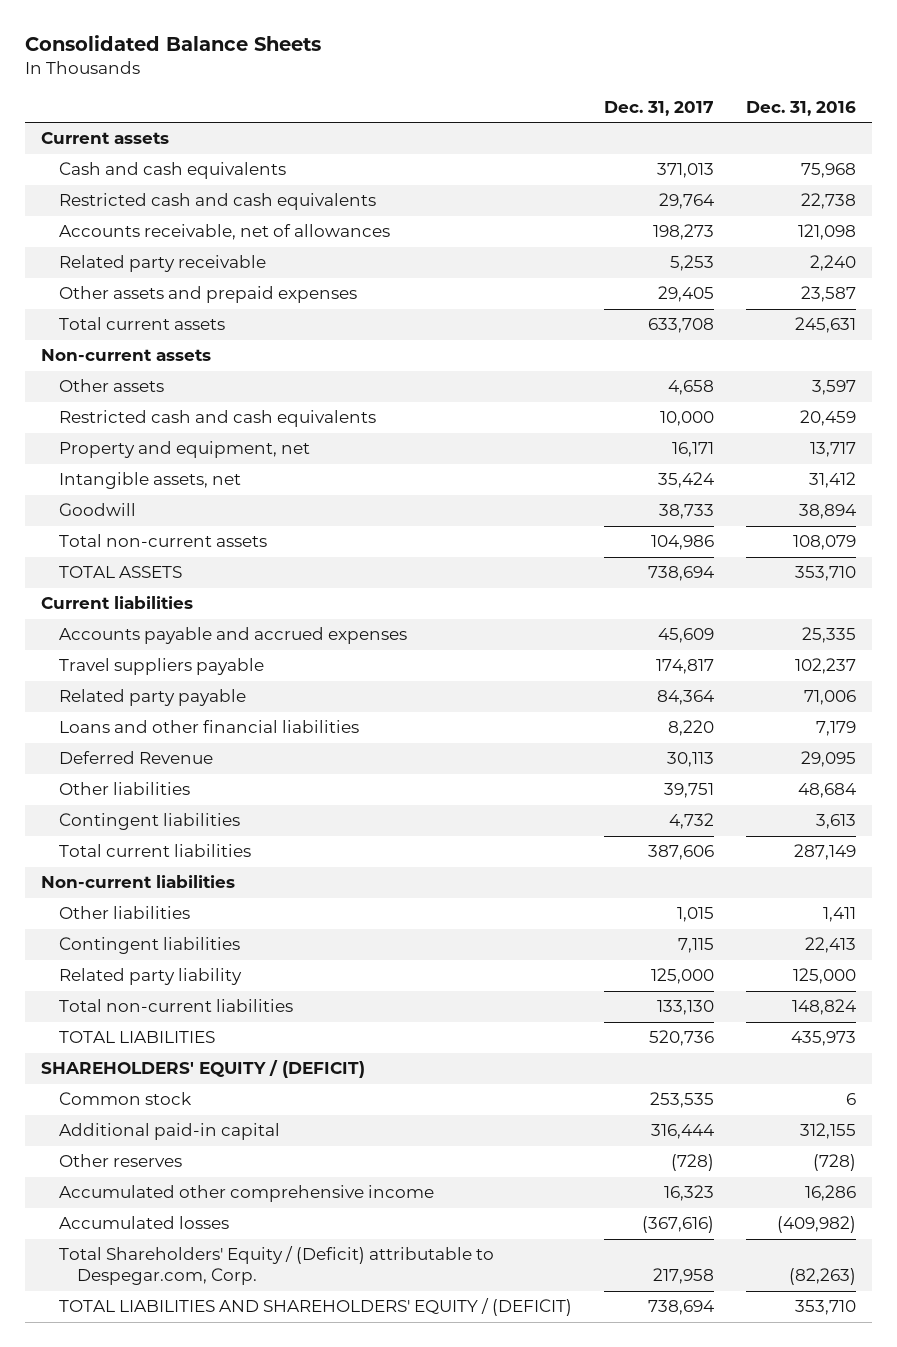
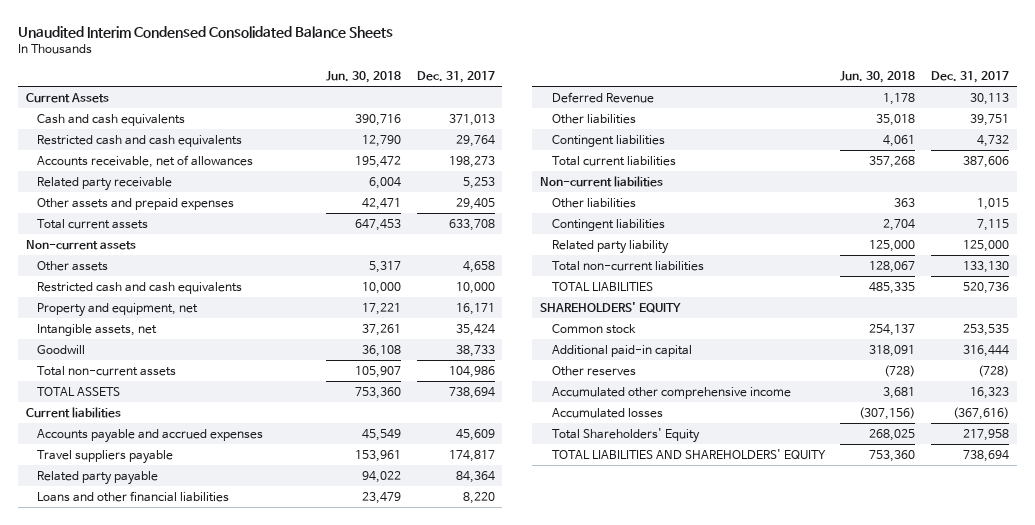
[25,35,322,52] Consolidated Balance Sheets -> [18,26,394,39] Unaudited Interim Condensed Consolidated Balance Sheets
[746,100,857,116] Dec. 31, 2016 -> none
none -> [326,71,402,84] Jun. 30, 2018
[41,132,170,145] Current assets -> [26,92,110,103] Current Assets
[41,1060,366,1079] SHAREHOLDERS' EQUITY / (DEFICIT) -> [540,301,682,313] SHAREHOLDERS' EQUITY
[59,1246,495,1286] Total Shareholders' Equity / (Deficit) attributable to Despegar.com, Corp. -> [551,427,700,443] Total Shareholders' Equity
[59,1298,573,1317] TOTAL LIABILITIES AND SHAREHOLDERS' EQUITY / (DEFICIT) -> [551,448,826,459] TOTAL LIABILITIES AND SHAREHOLDERS' EQUITY

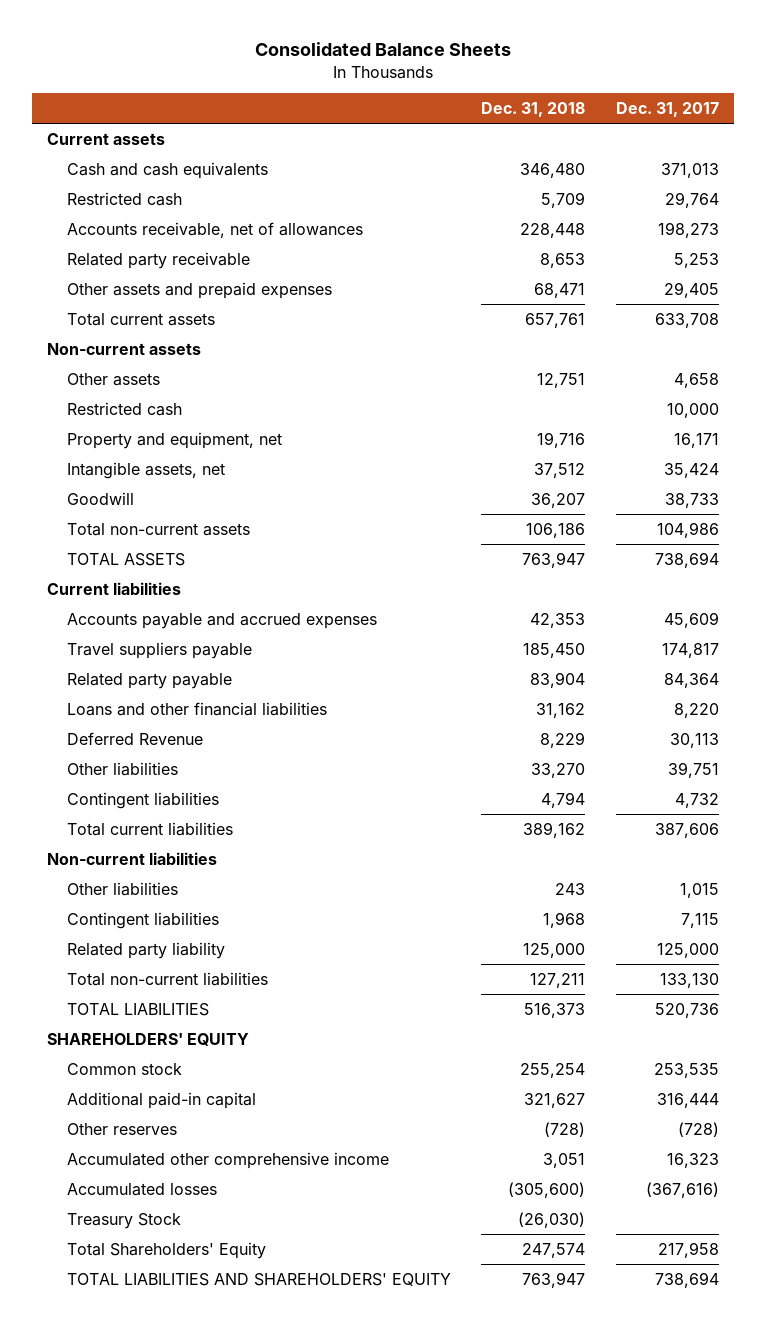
[18,26,394,39] Unaudited Interim Condensed Consolidated Balance Sheets -> [255,42,512,57] Consolidated Balance Sheets
[326,71,402,84] Jun. 30, 2018 -> none
none -> [481,102,586,118] Dec. 31, 2018
[26,92,110,103] Current Assets -> [47,132,166,145] Current assets
[37,134,243,147] Restricted cash and cash equivalents -> [66,191,182,206] Restricted cash
[37,281,243,294] Restricted cash and cash equivalents -> [66,401,182,416] Restricted cash
none -> [66,1212,181,1229] Treasury Stock

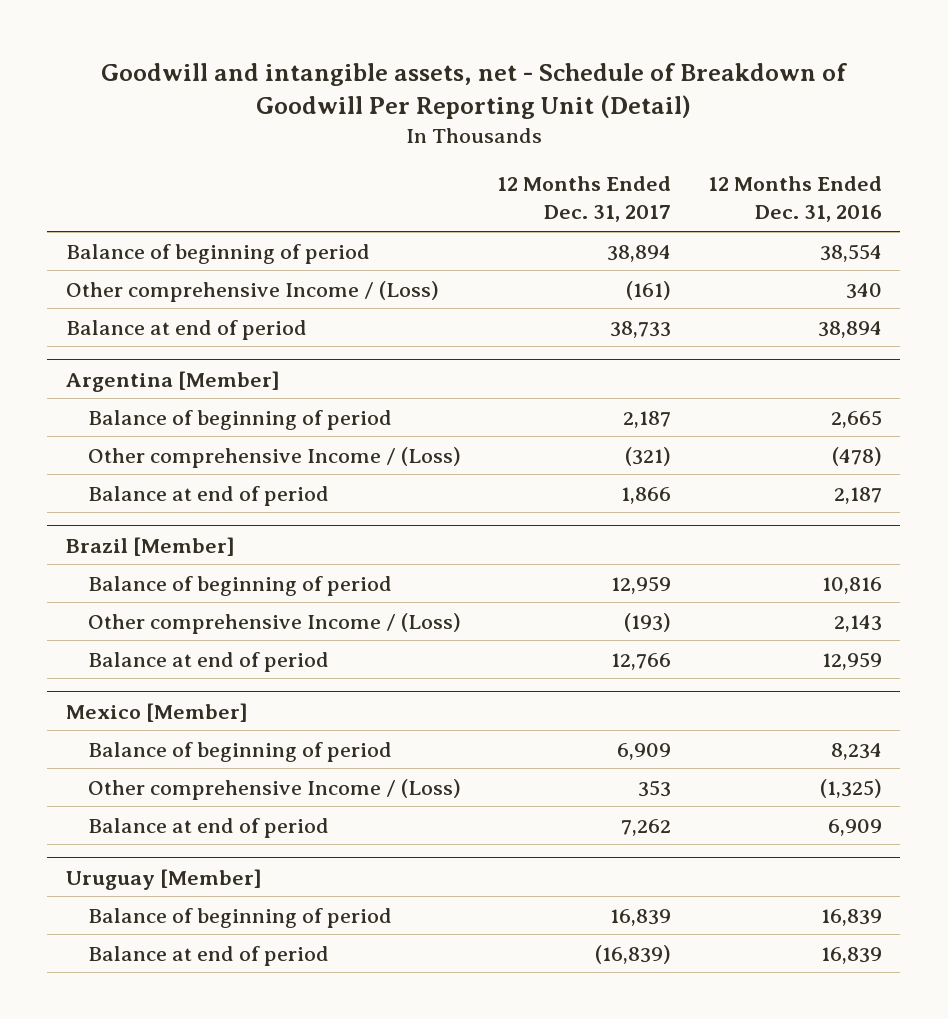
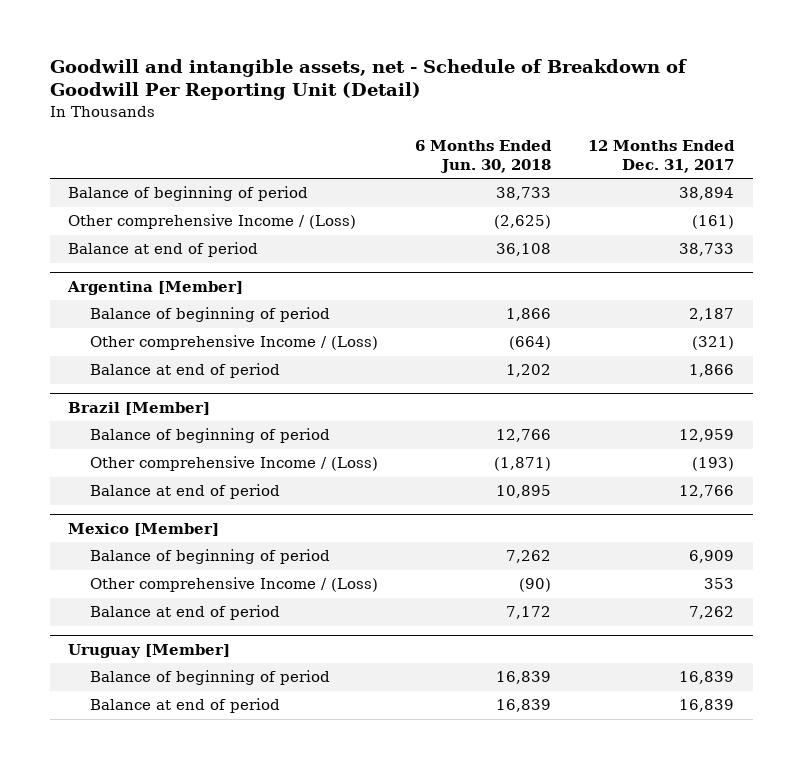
[708,176,883,223] 12 Months Ended Dec. 31, 2016 -> none
none -> [415,139,553,173] 6 Months Ended Jun. 30, 2018
[595,944,672,964] (16,839) -> [679,699,735,713] 16,839

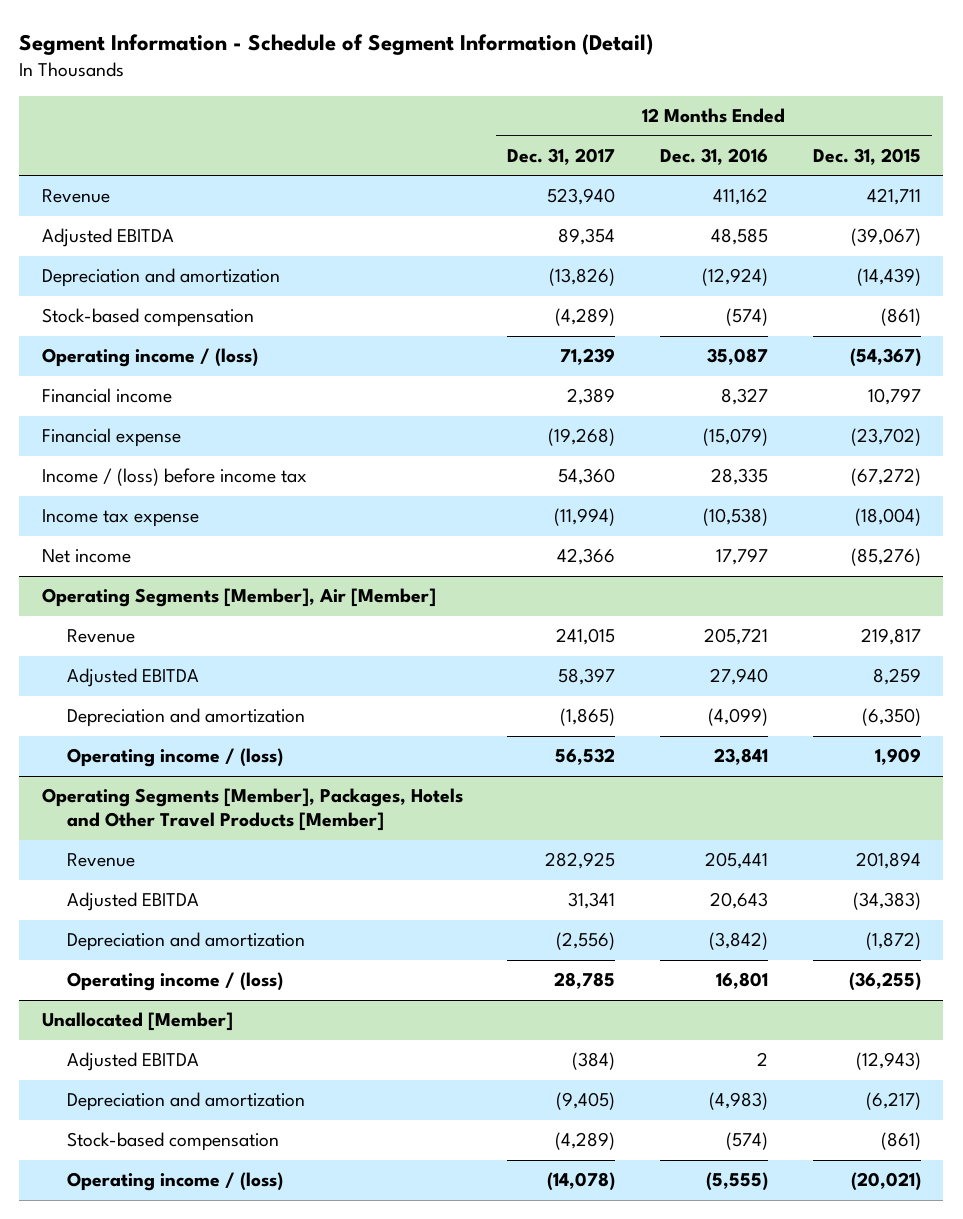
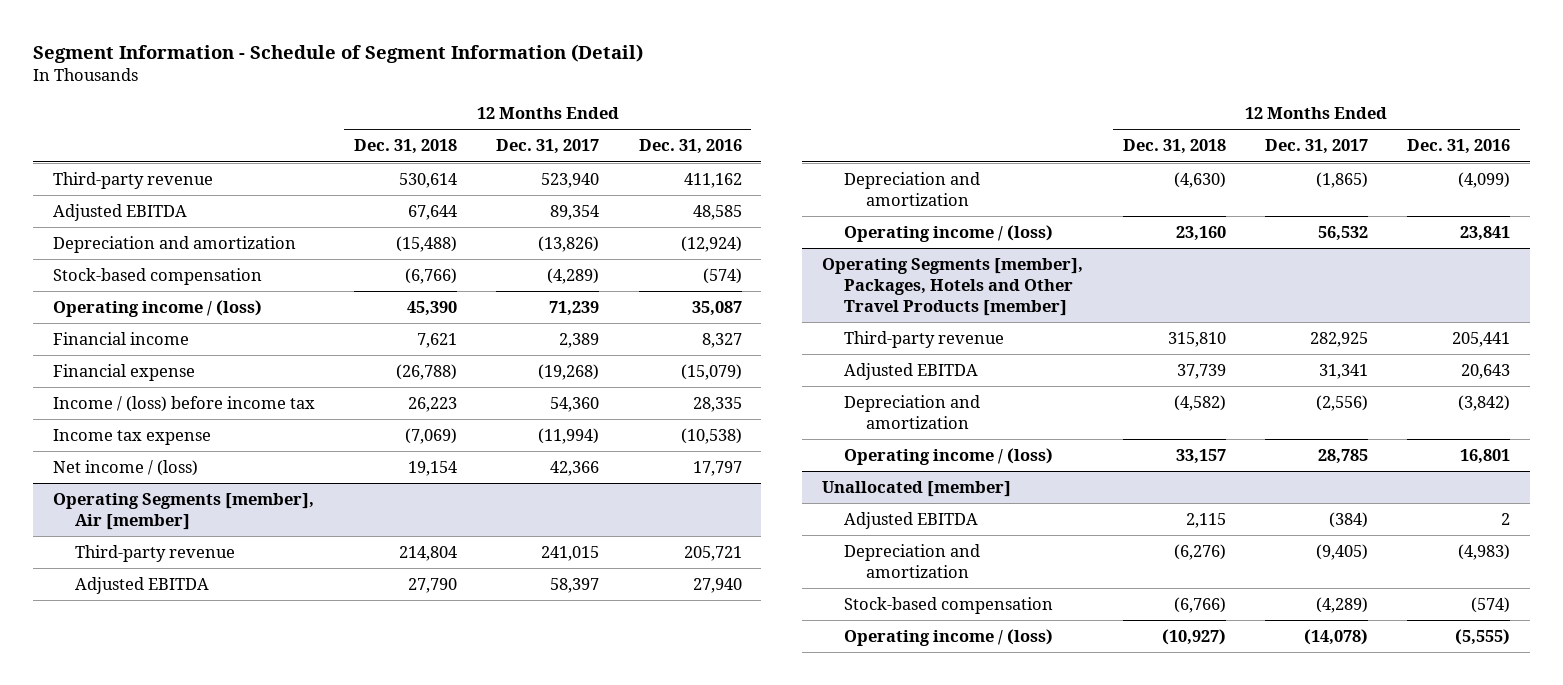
[812,147,921,165] Dec. 31, 2015 -> none
none -> [354,139,458,155] Dec. 31, 2018
[41,189,110,204] Revenue -> [53,172,214,190] Third-party revenue
[41,549,131,564] Net income -> [53,460,199,477] Net income / (loss)
[41,588,436,608] Operating Segments [Member], Air [Member] -> [53,493,315,530] Operating Segments [member], Air [member]
[67,629,136,644] Revenue -> [75,545,236,563] Third-party revenue
[41,788,463,832] Operating Segments [Member], Packages, Hotels and Other Travel Products [Member] -> [821,258,1083,316] Operating Segments [member], Packages, Hotels and Other Travel Products [member]
[67,853,136,868] Revenue -> [844,331,1005,349] Third-party revenue
[41,1012,233,1032] Unallocated [Member] -> [821,481,1011,498] Unallocated [member]

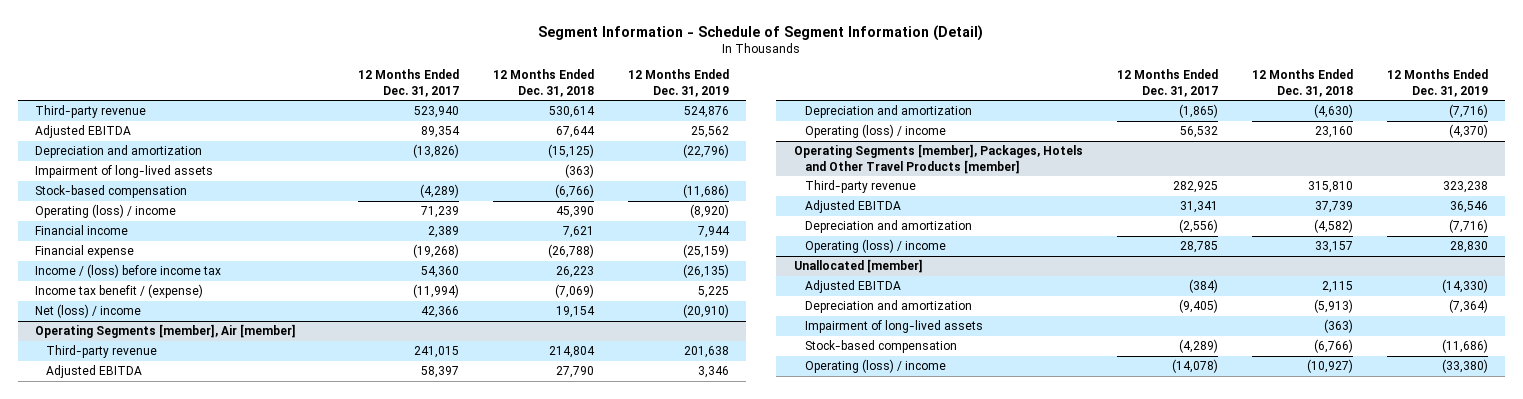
[638,139,742,155] Dec. 31, 2016 -> none
none -> [628,69,730,97] 12 Months Ended Dec. 31, 2019
[396,236,458,253] (15,488) -> [547,144,594,159] (15,125)
none -> [34,165,213,179] Impairment of long-lived assets
[53,300,263,318] Operating income / (loss) -> [34,204,176,219] Operating (loss) / income
[53,429,212,446] Income tax expense -> [34,284,203,299] Income tax benefit / (expense)
[53,460,199,477] Net income / (loss) -> [34,304,141,319] Net (loss) / income
[844,225,1054,243] Operating income / (loss) -> [804,124,946,139] Operating (loss) / income
[844,448,1054,466] Operating income / (loss) -> [804,239,946,254] Operating (loss) / income
[1173,544,1226,561] (6,276) -> [1313,299,1353,314] (5,913)
none -> [804,320,983,334] Impairment of long-lived assets
[844,629,1054,647] Operating income / (loss) -> [804,359,946,374] Operating (loss) / income

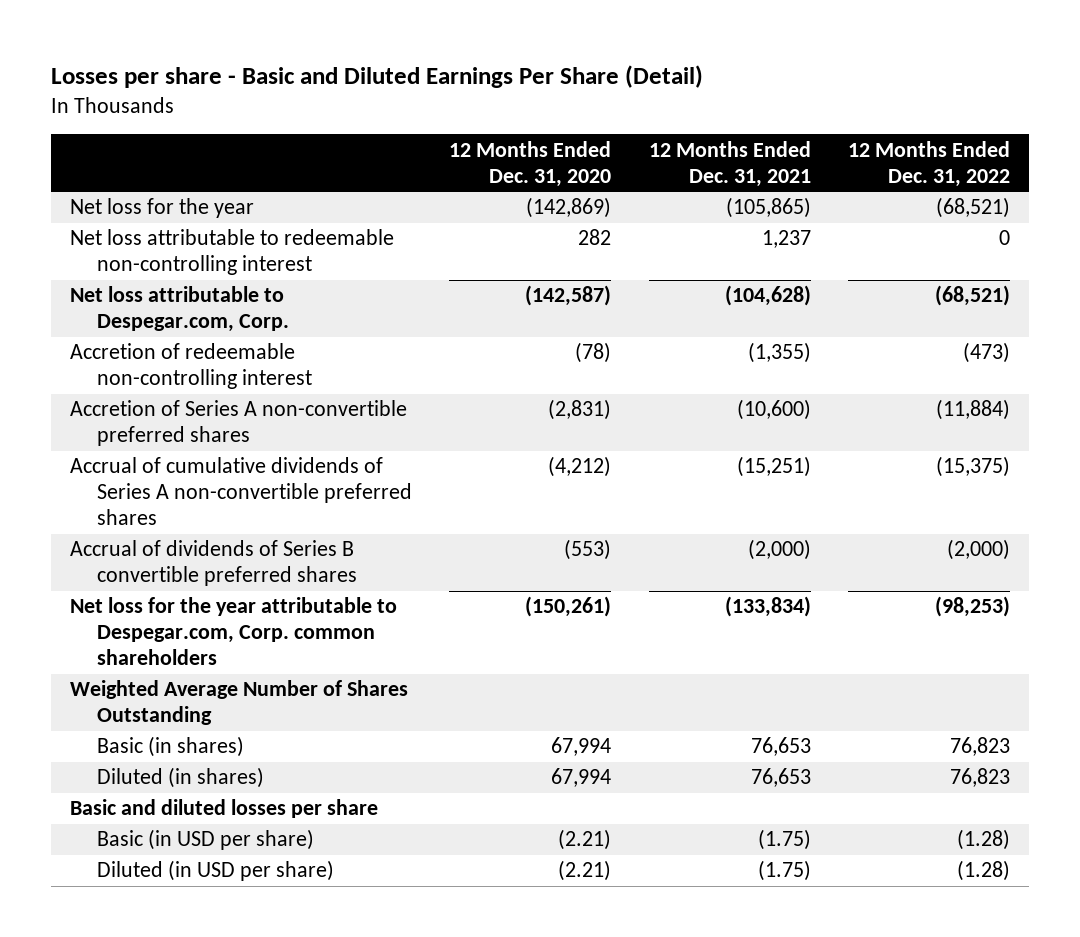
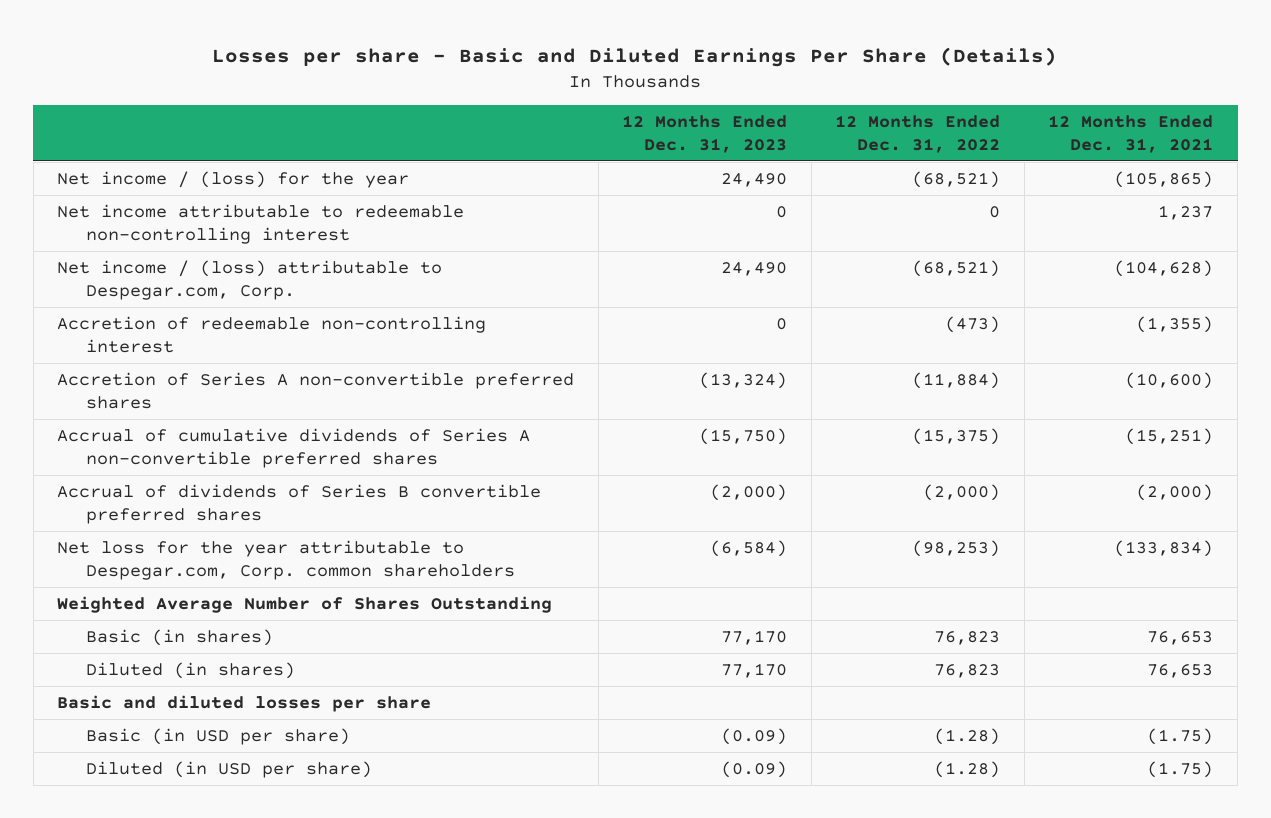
[51,65,704,89] Losses per share - Basic and Diluted Earnings Per Share (Detail) -> [212,46,1058,67] Losses per share - Basic and Diluted Earnings Per Share (Details)
[449,140,612,187] 12 Months Ended Dec. 31, 2020 -> none
none -> [622,115,788,153] 12 Months Ended Dec. 31, 2023
[69,198,254,219] Net loss for the year -> [57,170,410,188] Net income / (loss) for the year
[69,229,394,276] Net loss attributable to redeemable non-controlling interest -> [57,203,465,244] Net income attributable to redeemable non-controlling interest
[69,286,290,333] Net loss attributable to Despegar.com, Corp. -> [57,259,443,300] Net income / (loss) attributable to Despegar.com, Corp.

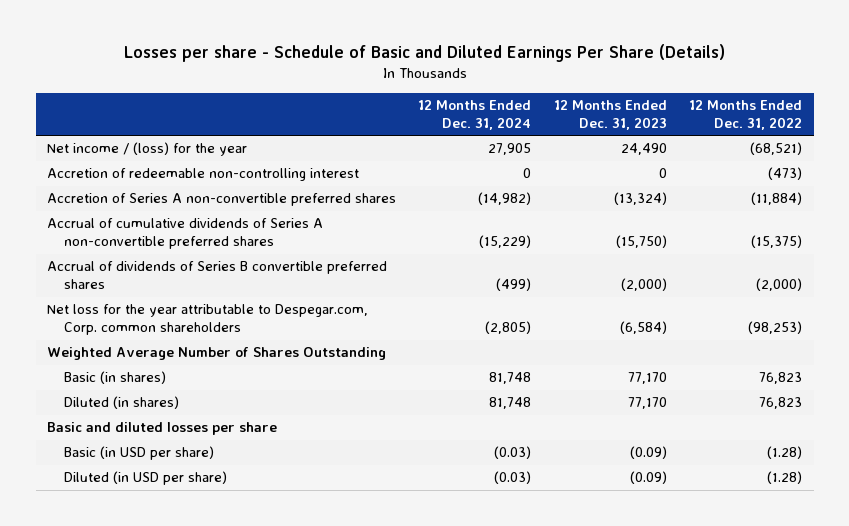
[212,46,1058,67] Losses per share - Basic and Diluted Earnings Per Share (Details) -> [123,44,725,63] Losses per share - Schedule of Basic and Diluted Earnings Per Share (Details)
[1048,115,1214,153] 12 Months Ended Dec. 31, 2021 -> none
none -> [418,99,532,130] 12 Months Ended Dec. 31, 2024
[57,203,465,244] Net income attributable to redeemable non-controlling interest -> none
[57,259,443,300] Net income / (loss) attributable to Despegar.com, Corp. -> none

